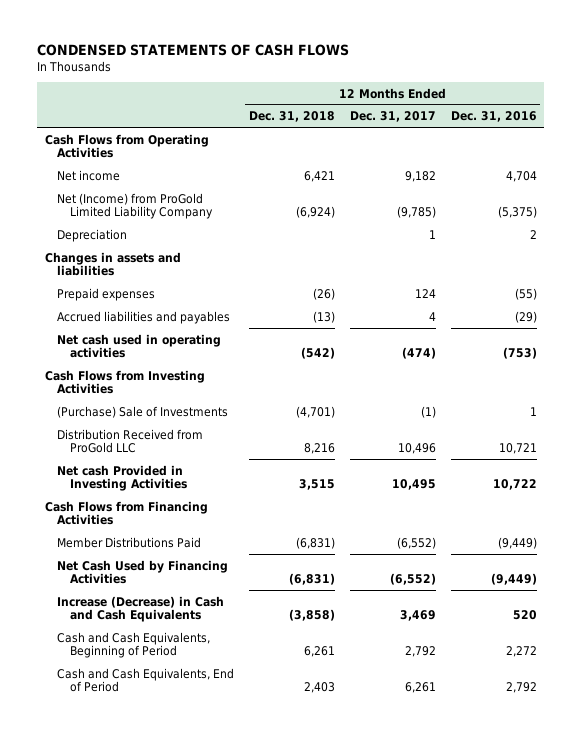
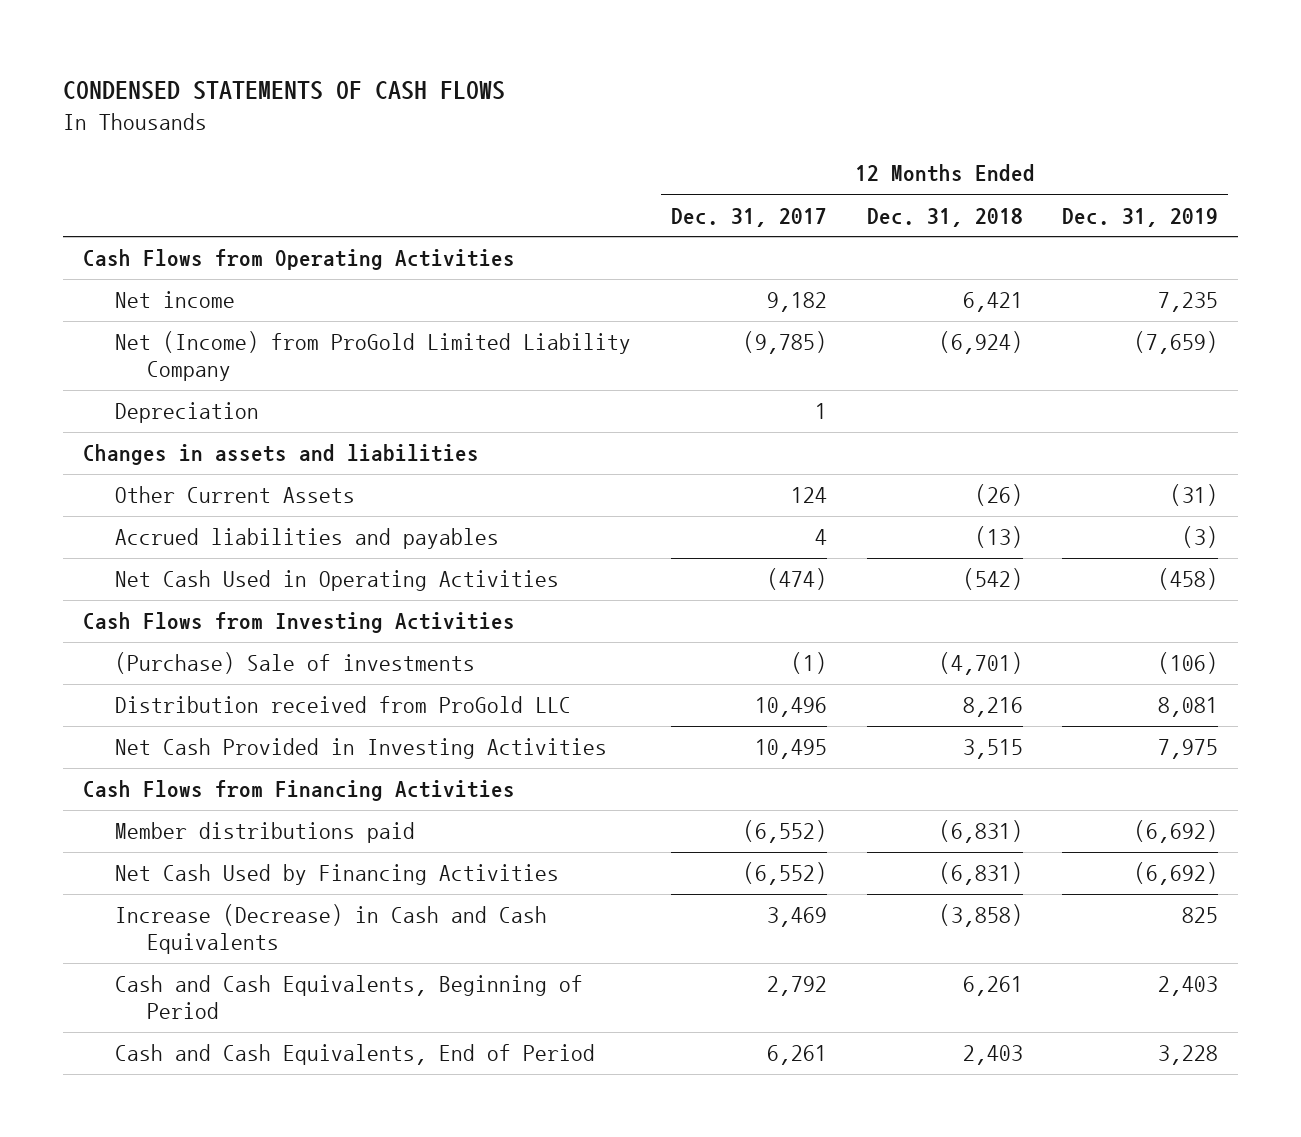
[450,111,537,123] Dec. 31, 2016 -> none
none -> [1062,207,1219,227] Dec. 31, 2019
[57,287,156,301] Prepaid expenses -> [114,486,355,504] Other Current Assets
[57,333,222,359] Net cash used in operating activities -> [114,570,559,592] Net Cash Used in Operating Activities
[57,405,229,418] (Purchase) Sale of Investments -> [114,652,475,675] (Purchase) Sale of investments
[57,428,204,454] Distribution Received from ProGold LLC -> [114,696,571,714] Distribution received from ProGold LLC
[57,464,187,492] Net cash Provided in Investing Activities -> [114,738,607,760] Net Cash Provided in Investing Activities
[57,536,202,548] Member Distributions Paid -> [114,822,415,844] Member distributions paid

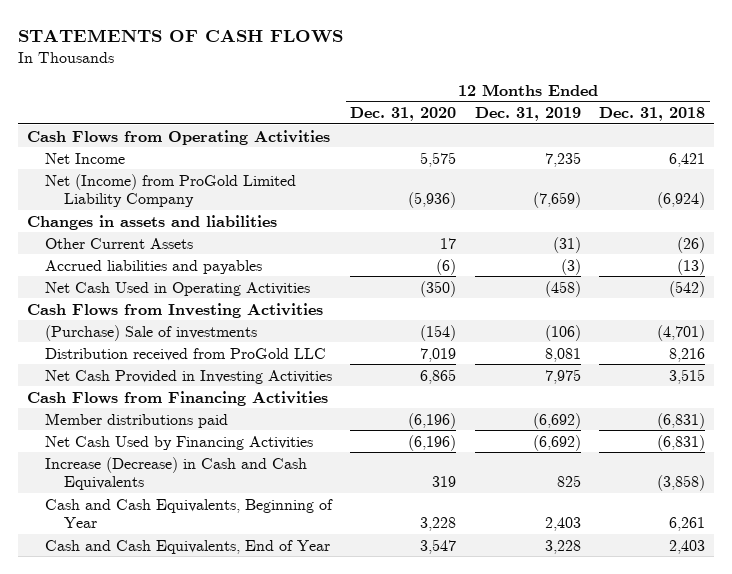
[62,81,505,101] CONDENSED STATEMENTS OF CASH FLOWS -> [17,29,343,44] STATEMENTS OF CASH FLOWS
[670,207,827,227] Dec. 31, 2017 -> none
none -> [350,107,457,122] Dec. 31, 2020
[114,291,235,309] Net income -> [45,152,126,164] Net Income
[114,402,259,424] Depreciation -> none
[114,975,583,1020] Cash and Cash Equivalents, Beginning of Period -> [45,498,334,529] Cash and Cash Equivalents, Beginning of Year
[114,1044,595,1066] Cash and Cash Equivalents, End of Period -> [45,539,331,554] Cash and Cash Equivalents, End of Year

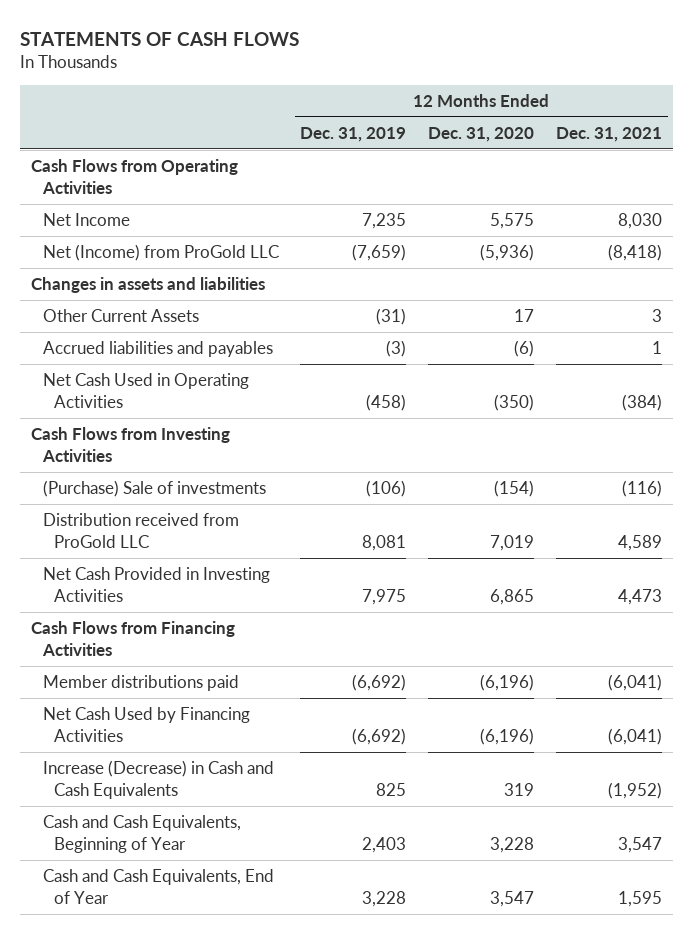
[598,107,705,122] Dec. 31, 2018 -> none
none -> [556,126,663,142] Dec. 31, 2021
[45,173,297,208] Net (Income) from ProGold Limited Liability Company -> [42,243,279,261] Net (Income) from ProGold LLC

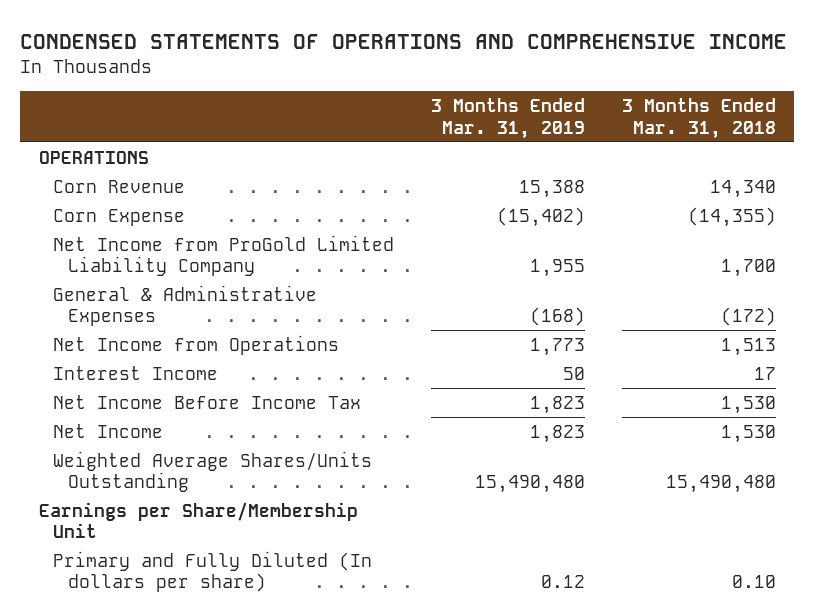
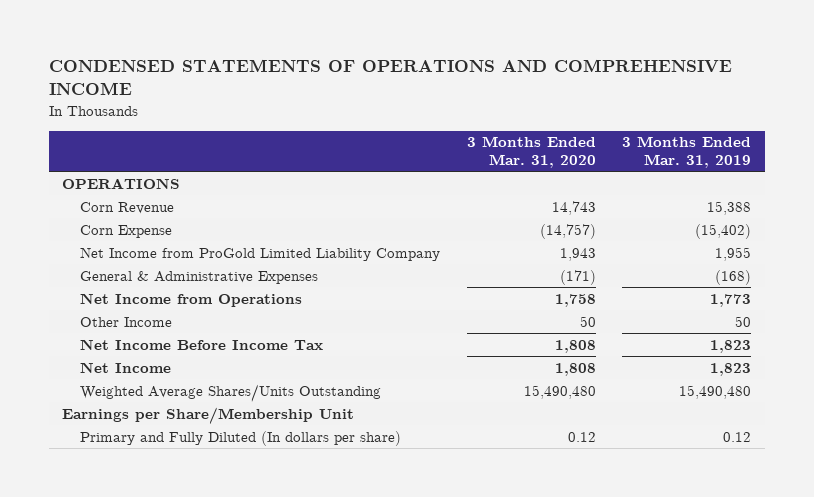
[621,98,776,139] 3 Months Ended Mar. 31, 2018 -> none
none -> [466,136,596,168] 3 Months Ended Mar. 31, 2020
[53,365,219,380] Interest Income -> none
none -> [80,316,173,327] Other Income

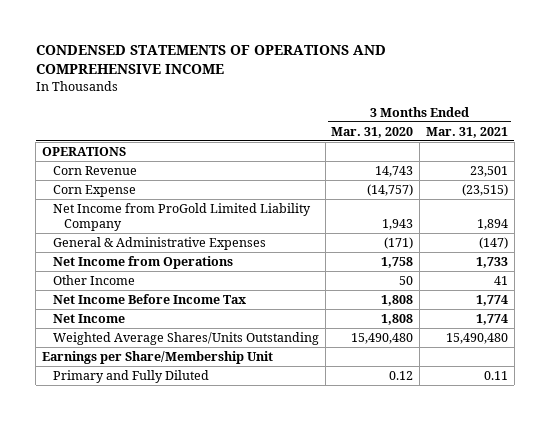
[622,136,752,168] 3 Months Ended Mar. 31, 2019 -> none
none -> [425,126,508,138] Mar. 31, 2021
[80,430,402,446] Primary and Fully Diluted (In dollars per share) -> [52,369,209,383] Primary and Fully Diluted

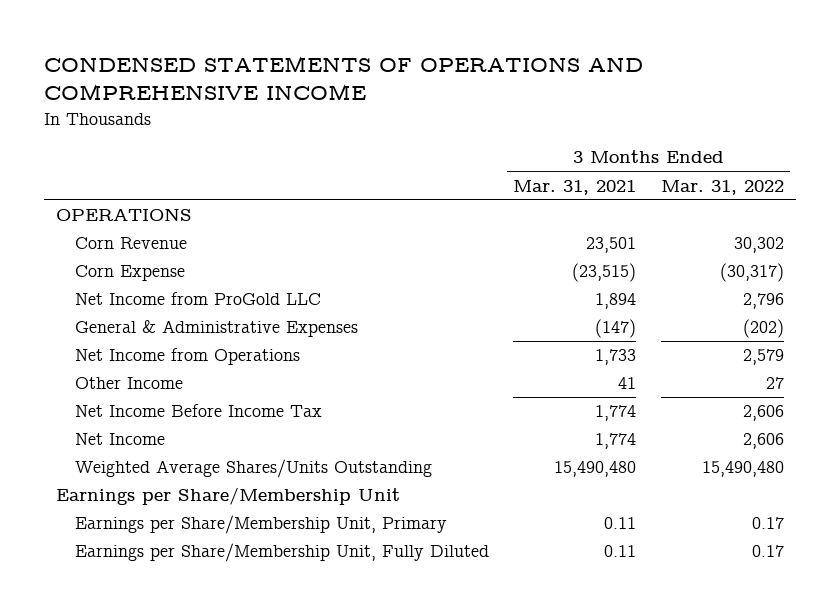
[331,126,414,138] Mar. 31, 2020 -> none
none -> [660,179,784,195] Mar. 31, 2022
[52,202,311,231] Net Income from ProGold Limited Liability Company -> [74,292,321,306] Net Income from ProGold LLC
[52,369,209,383] Primary and Fully Diluted -> none
none -> [74,515,447,535] Earnings per Share/Membership Unit, Primary
none -> [74,543,489,563] Earnings per Share/Membership Unit, Fully Diluted

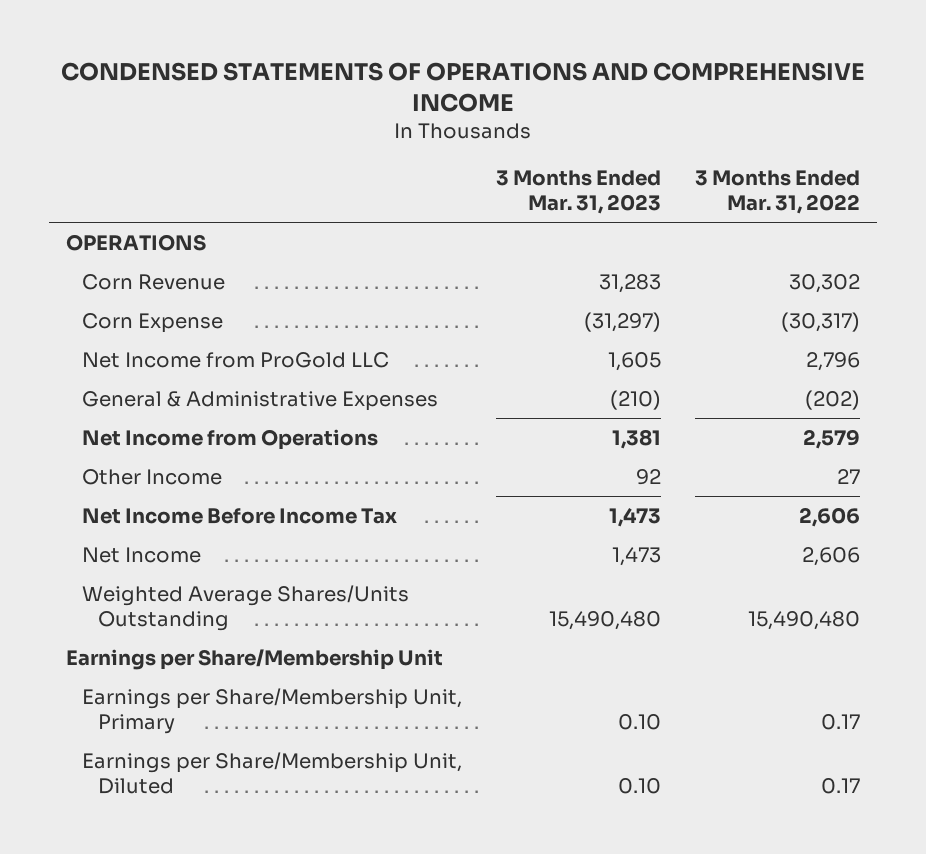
[513,179,637,195] Mar. 31, 2021 -> none
none -> [496,170,662,215] 3 Months Ended Mar. 31, 2023
[74,543,489,563] Earnings per Share/Membership Unit, Fully Diluted -> [81,752,462,794] Earnings per Share/Membership Unit, Diluted

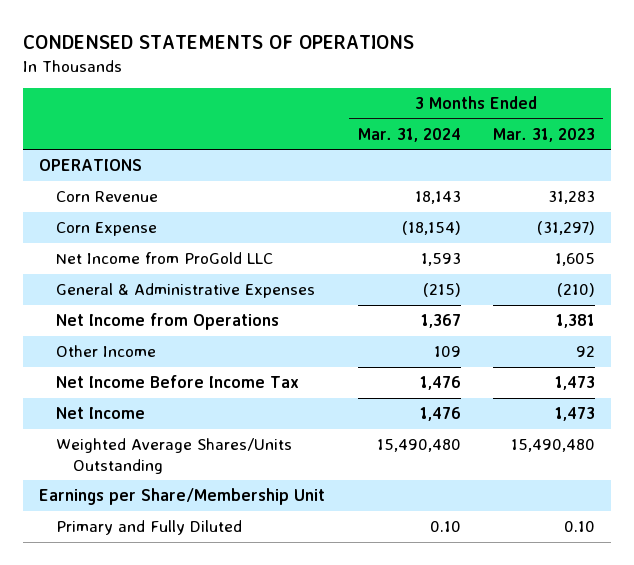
[61,61,866,113] CONDENSED STATEMENTS OF OPERATIONS AND COMPREHENSIVE INCOME -> [22,34,414,49] CONDENSED STATEMENTS OF OPERATIONS
[695,170,861,215] 3 Months Ended Mar. 31, 2022 -> none
none -> [357,127,461,142] Mar. 31, 2024
[81,688,462,734] Earnings per Share/Membership Unit, Primary -> none
[81,752,462,794] Earnings per Share/Membership Unit, Diluted -> none
none -> [55,519,242,535] Primary and Fully Diluted

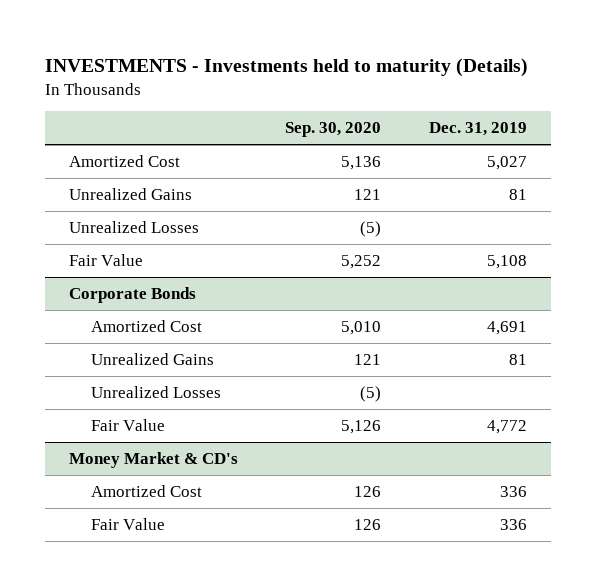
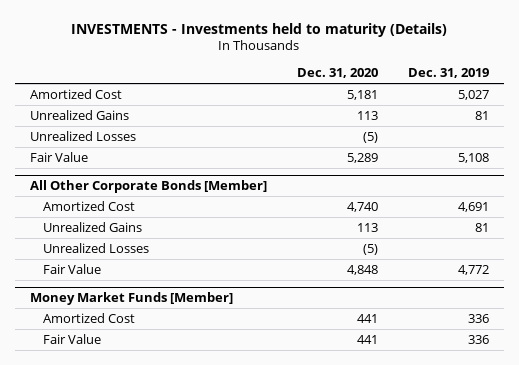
[285,122,382,138] Sep. 30, 2020 -> none
none -> [296,68,378,79] Dec. 31, 2020
[69,286,197,303] Corporate Bonds -> [29,180,267,194] All Other Corporate Bonds [Member]
[69,451,239,468] Money Market & CD's -> [29,292,233,306] Money Market Funds [Member]

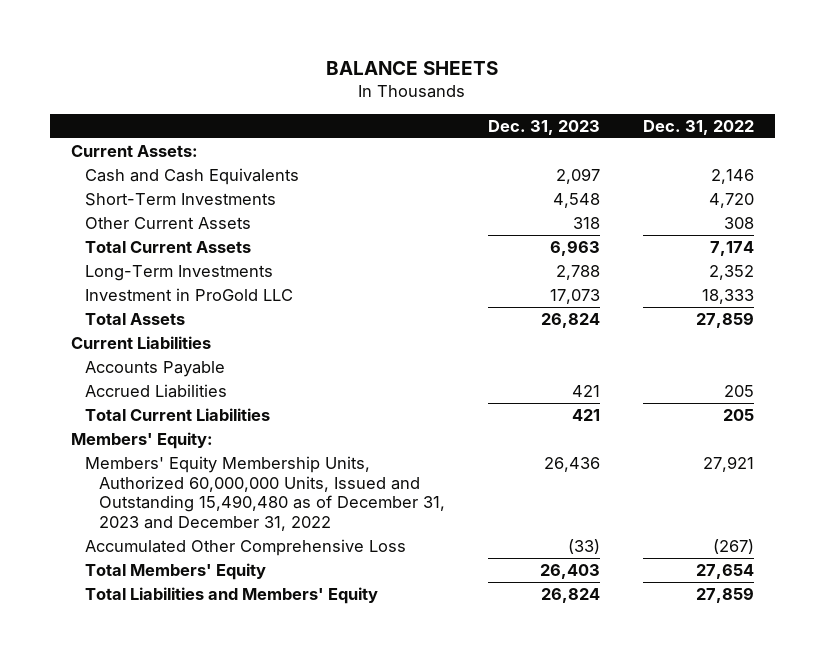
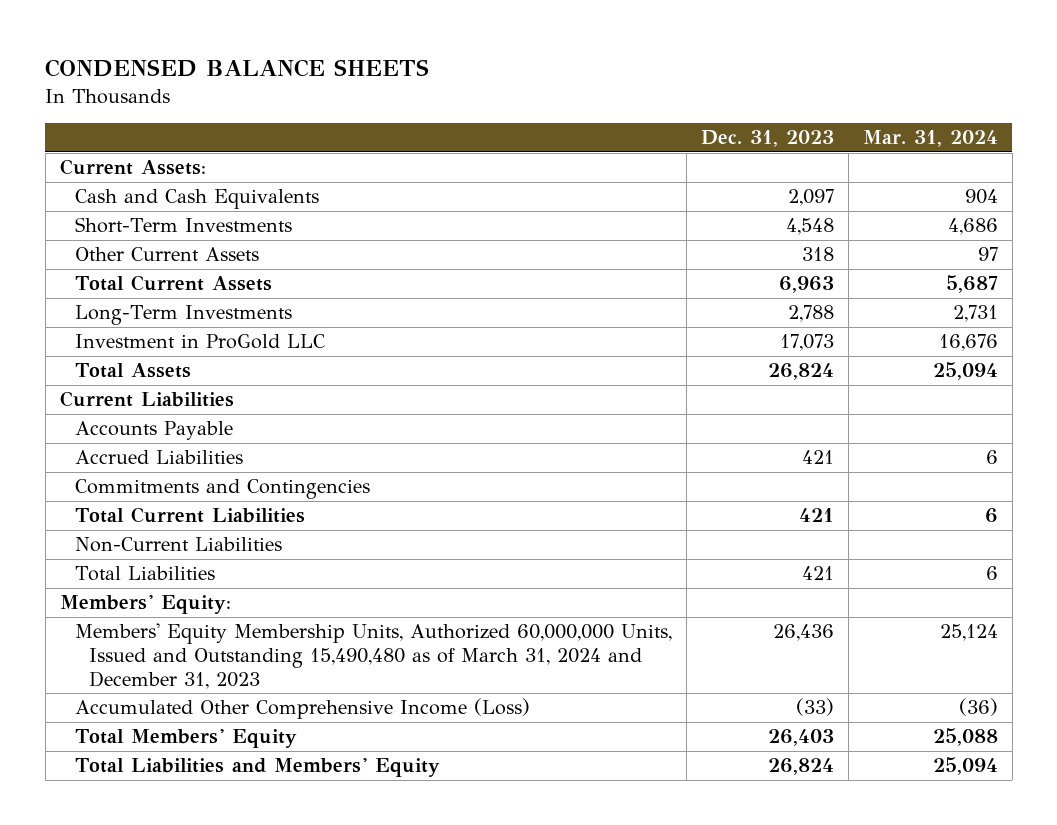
[326,61,499,76] BALANCE SHEETS -> [45,59,430,78] CONDENSED BALANCE SHEETS
[642,119,754,135] Dec. 31, 2022 -> none
none -> [862,130,998,148] Mar. 31, 2024
none -> [74,479,370,500] Commitments and Contingencies
none -> [74,537,282,553] Non-Current Liabilities
none -> [74,566,215,582] Total Liabilities
[84,456,445,532] Members' Equity Membership Units, Authorized 60,000,000 Units, Issued and Outstanding 15,490,480 as of December 31, 2023 and December 31, 2022 -> [74,623,672,689] Members' Equity Membership Units, Authorized 60,000,000 Units, Issued and Outstanding 15,490,480 as of March 31, 2024 and December 31, 2023
[84,539,406,557] Accumulated Other Comprehensive Loss -> [74,698,530,720] Accumulated Other Comprehensive Income (Loss)

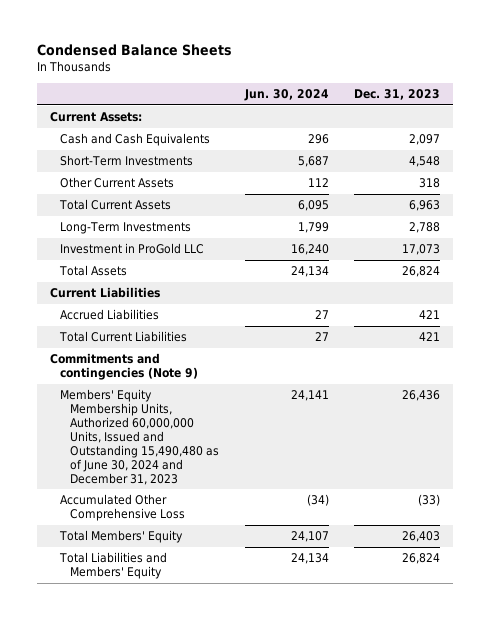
[45,59,430,78] CONDENSED BALANCE SHEETS -> [37,44,233,57] Condensed Balance Sheets
[862,130,998,148] Mar. 31, 2024 -> none
none -> [243,88,329,101] Jun. 30, 2024
[74,421,233,441] Accounts Payable -> none
[74,479,370,500] Commitments and Contingencies -> none
[74,537,282,553] Non-Current Liabilities -> none
[74,566,215,582] Total Liabilities -> none
[59,595,231,615] Members' Equity: -> [49,353,198,381] Commitments and contingencies (Note 9)
[74,623,672,689] Members' Equity Membership Units, Authorized 60,000,000 Units, Issued and Outstanding 15,490,480 as of March 31, 2024 and December 31, 2023 -> [59,389,219,485] Members' Equity Membership Units, Authorized 60,000,000 Units, Issued and Outstanding 15,490,480 as of June 30, 2024 and December 31, 2023
[74,698,530,720] Accumulated Other Comprehensive Income (Loss) -> [59,494,185,522] Accumulated Other Comprehensive Loss

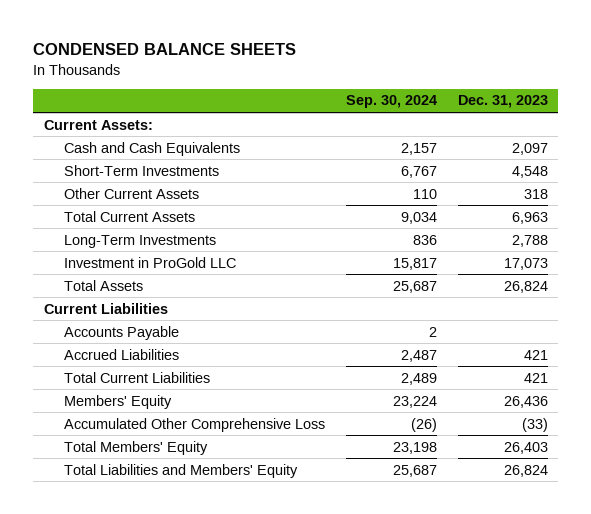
[37,44,233,57] Condensed Balance Sheets -> [33,43,297,56] CONDENSED BALANCE SHEETS
[243,88,329,101] Jun. 30, 2024 -> none
none -> [345,95,437,109] Sep. 30, 2024
none -> [63,325,179,340] Accounts Payable
[49,353,198,381] Commitments and contingencies (Note 9) -> none
[59,389,219,485] Members' Equity Membership Units, Authorized 60,000,000 Units, Issued and Outstanding 15,490,480 as of June 30, 2024 and December 31, 2023 -> [63,394,172,409] Members' Equity

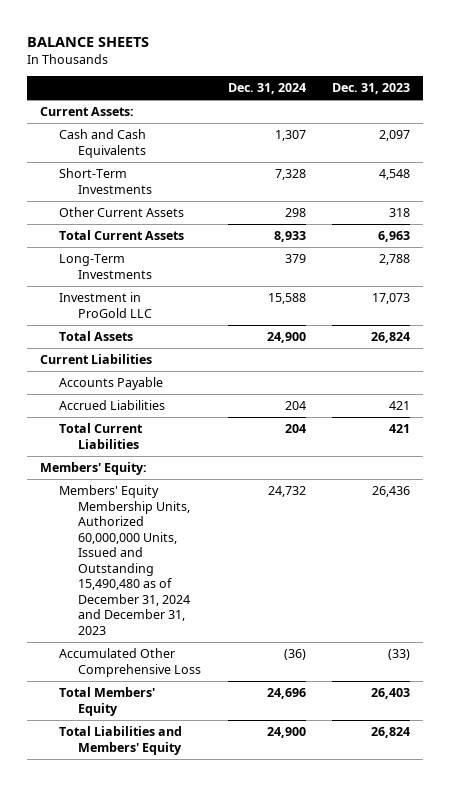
[33,43,297,56] CONDENSED BALANCE SHEETS -> [27,36,150,47] BALANCE SHEETS
[345,95,437,109] Sep. 30, 2024 -> none
none -> [227,83,306,95] Dec. 31, 2024
none -> [40,462,148,476] Members' Equity:
[63,394,172,409] Members' Equity -> [59,485,191,635] Members' Equity Membership Units, Authorized 60,000,000 Units, Issued and Outstanding 15,490,480 as of December 31, 2024 and December 31, 2023

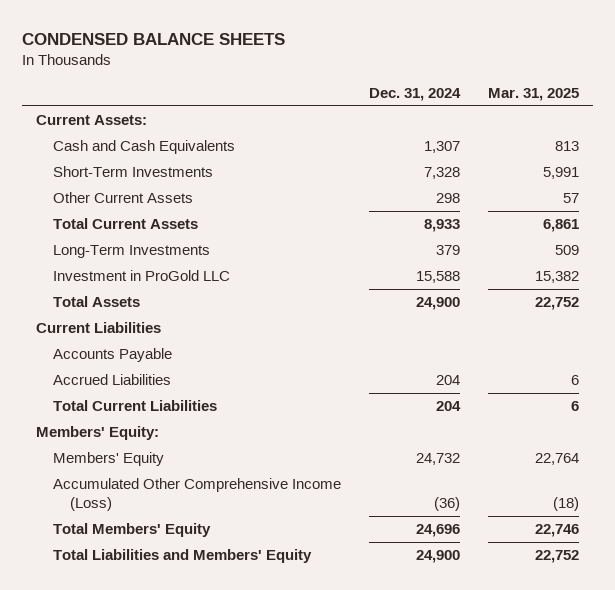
[27,36,150,47] BALANCE SHEETS -> [21,32,285,45] CONDENSED BALANCE SHEETS
[331,83,410,95] Dec. 31, 2023 -> none
none -> [487,87,579,101] Mar. 31, 2025
[59,485,191,635] Members' Equity Membership Units, Authorized 60,000,000 Units, Issued and Outstanding 15,490,480 as of December 31, 2024 and December 31, 2023 -> [52,452,164,467] Members' Equity
[59,648,202,677] Accumulated Other Comprehensive Loss -> [52,478,341,511] Accumulated Other Comprehensive Income (Loss)

